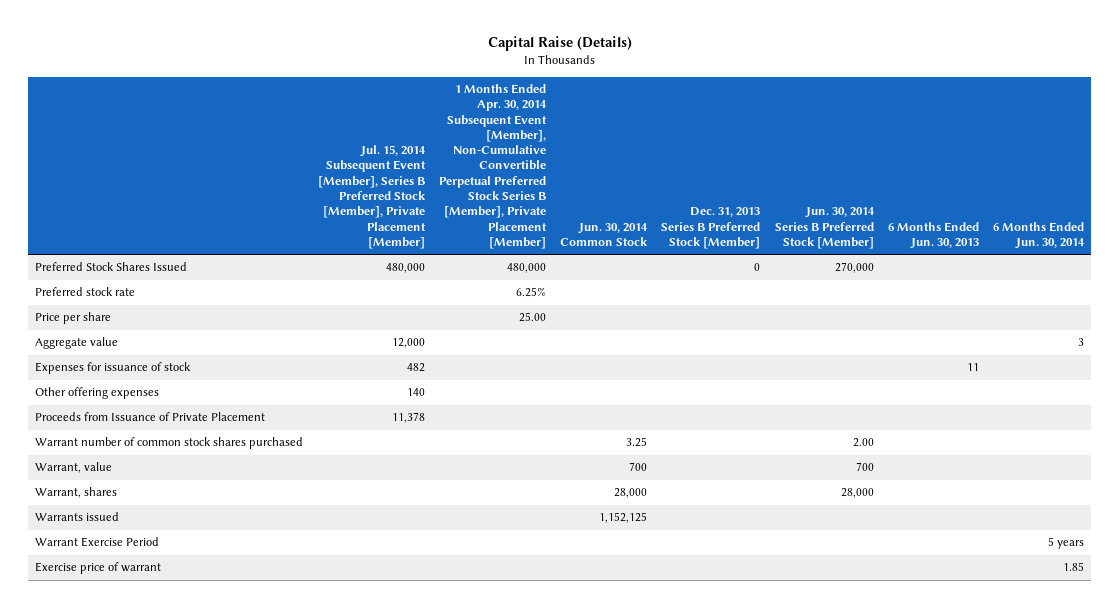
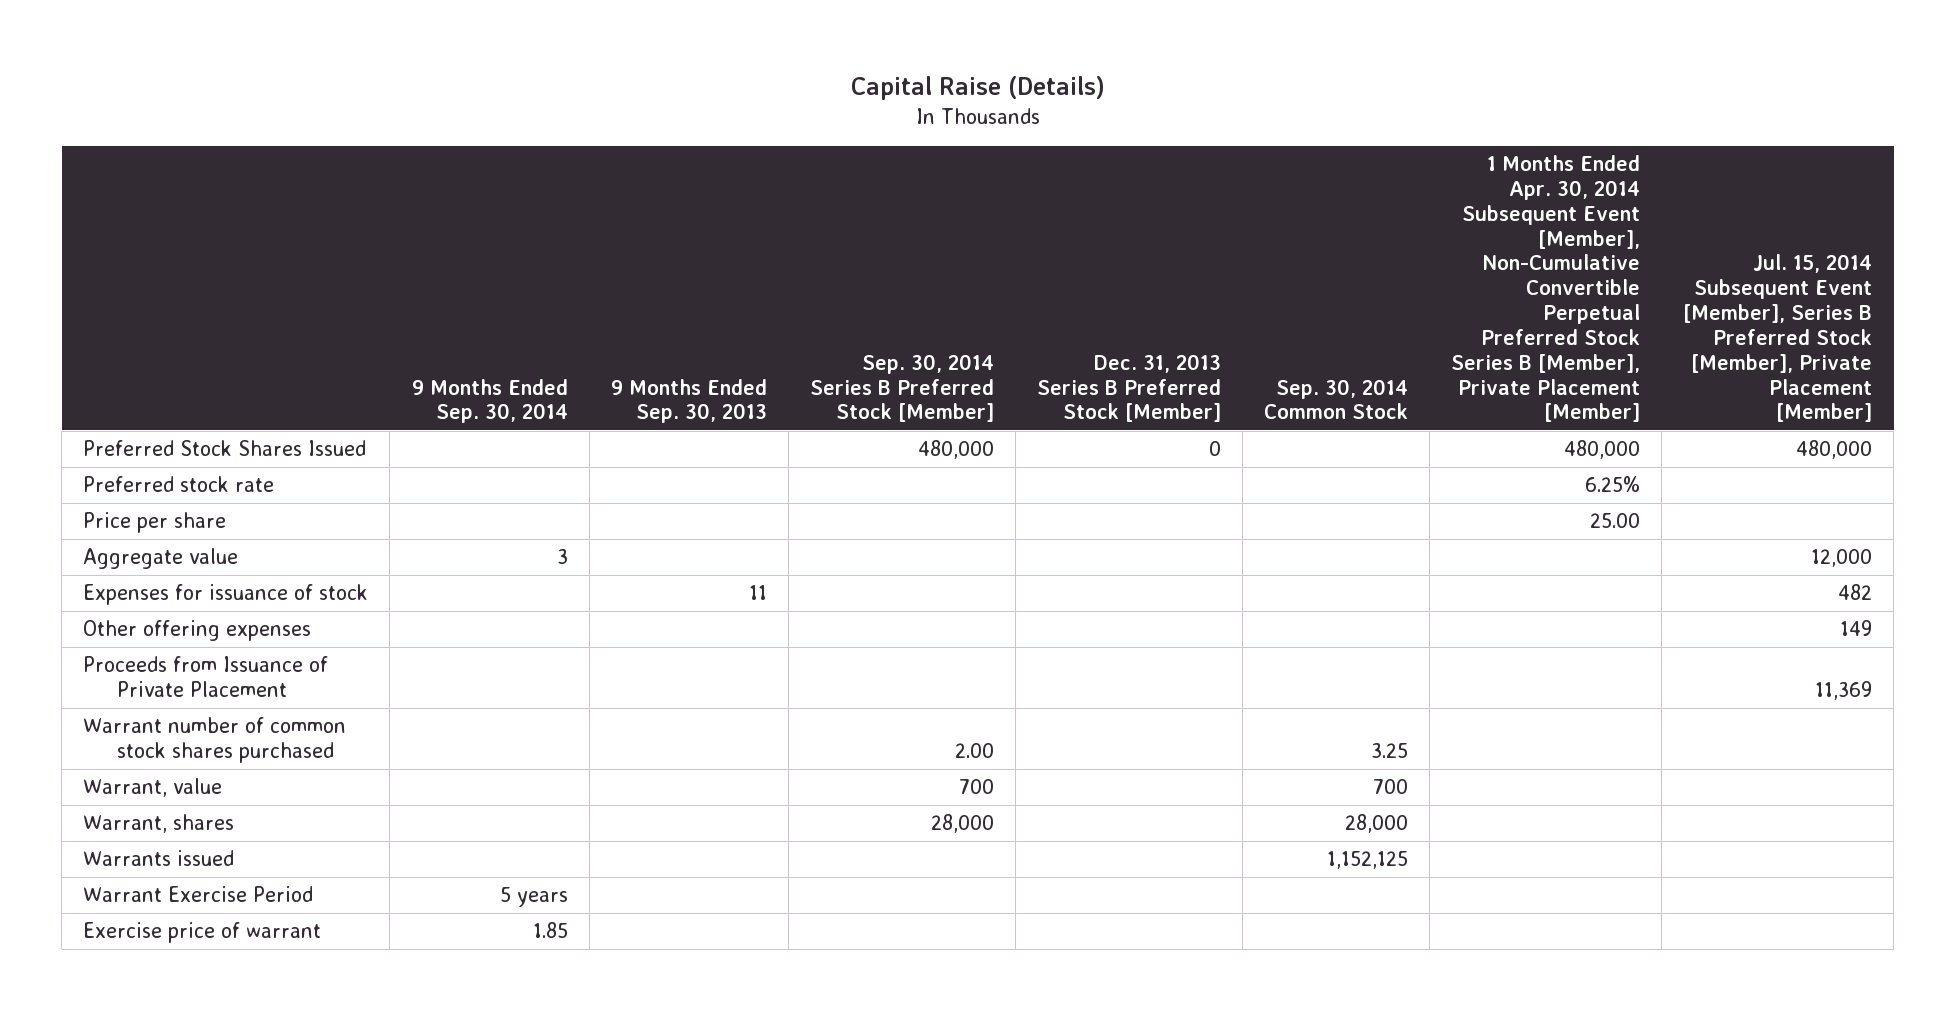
[560,222,649,246] Jun. 30, 2014 Common Stock -> none
[774,207,875,249] Jun. 30, 2014 Series B Preferred Stock [Member] -> none
[887,221,979,249] 6 Months Ended Jun. 30, 2013 -> none
[993,221,1086,249] 6 Months Ended Jun. 30, 2014 -> none
none -> [411,378,568,424] 9 Months Ended Sep. 30, 2014
none -> [610,378,767,424] 9 Months Ended Sep. 30, 2013
none -> [809,353,994,423] Sep. 30, 2014 Series B Preferred Stock [Member]
none -> [1264,378,1409,420] Sep. 30, 2014 Common Stock
[406,388,425,397] 140 -> [1840,620,1873,637] 149
[391,412,425,424] 11,378 -> [1815,681,1873,701] 11,369

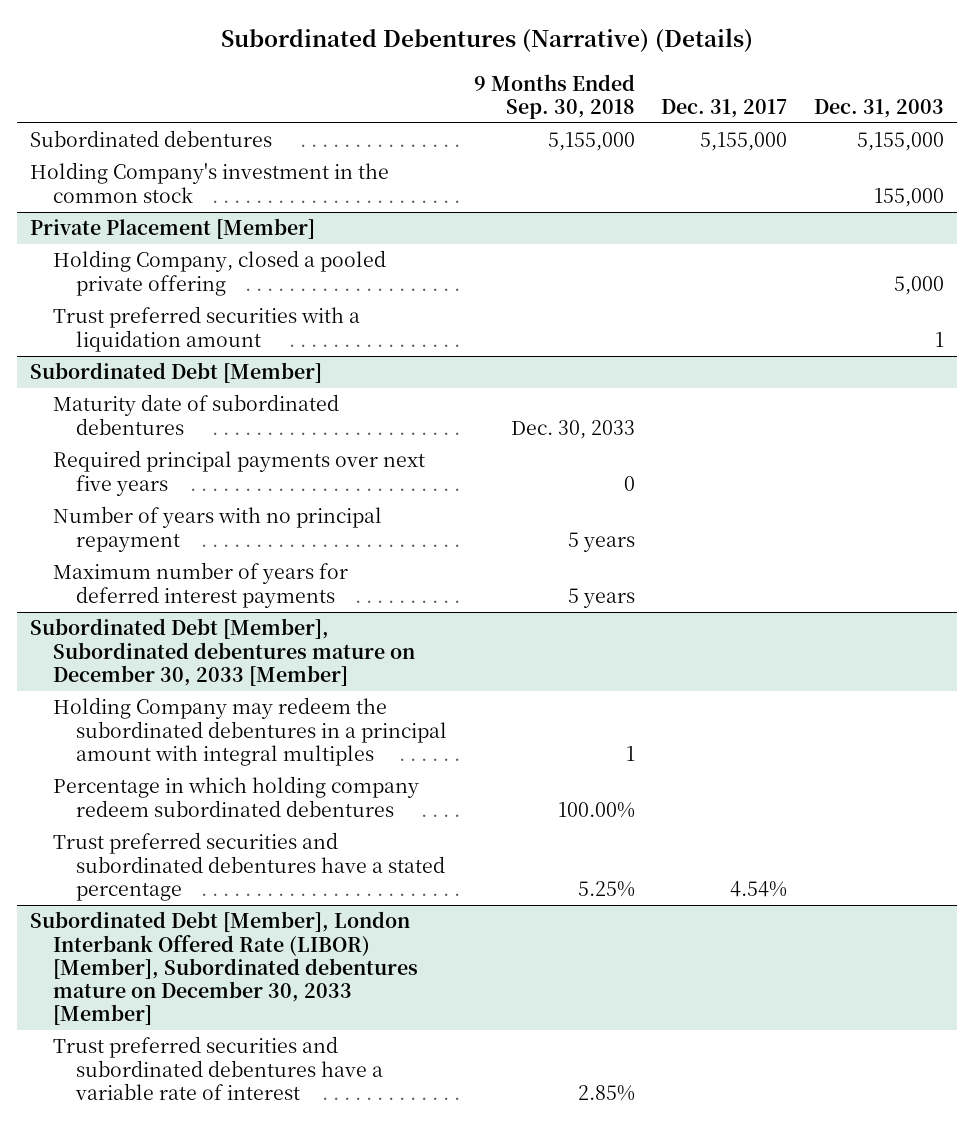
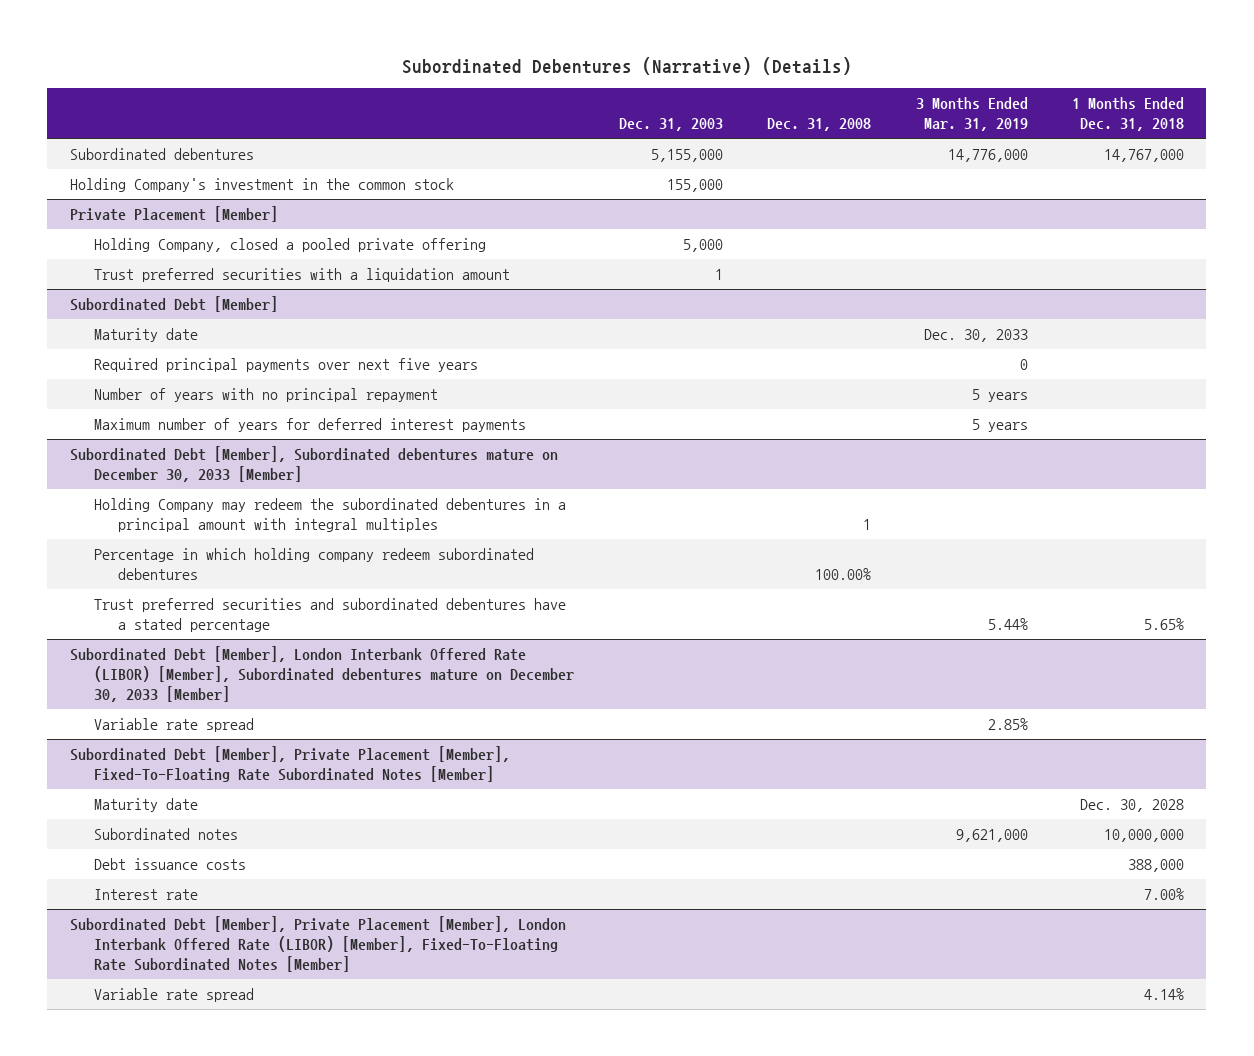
[473,73,635,119] 9 Months Ended Sep. 30, 2018 -> none
[661,98,788,118] Dec. 31, 2017 -> none
none -> [767,118,872,132] Dec. 31, 2008
none -> [915,97,1028,132] 3 Months Ended Mar. 31, 2019
none -> [1072,97,1185,132] 1 Months Ended Dec. 31, 2018
[53,394,340,435] Maturity date of subordinated debentures -> [94,328,199,343] Maturity date
[53,1036,384,1100] Trust preferred securities and subordinated debentures have a variable rate of interest -> [94,718,255,733] Variable rate spread
none -> [69,746,510,783] Subordinated Debt [Member], Private Placement [Member], Fixed-To-Floating Rate Subordinated Notes [Member]
none -> [94,798,199,813] Maturity date
none -> [94,828,239,841] Subordinated notes
none -> [94,858,247,871] Debt issuance costs
none -> [94,889,199,901] Interest rate
none -> [69,916,566,972] Subordinated Debt [Member], Private Placement [Member], London Interbank Offered Rate (LIBOR) [Member], Fixed-To-Floating Rate Subordinated Notes [Member]
none -> [94,988,255,1003] Variable rate spread

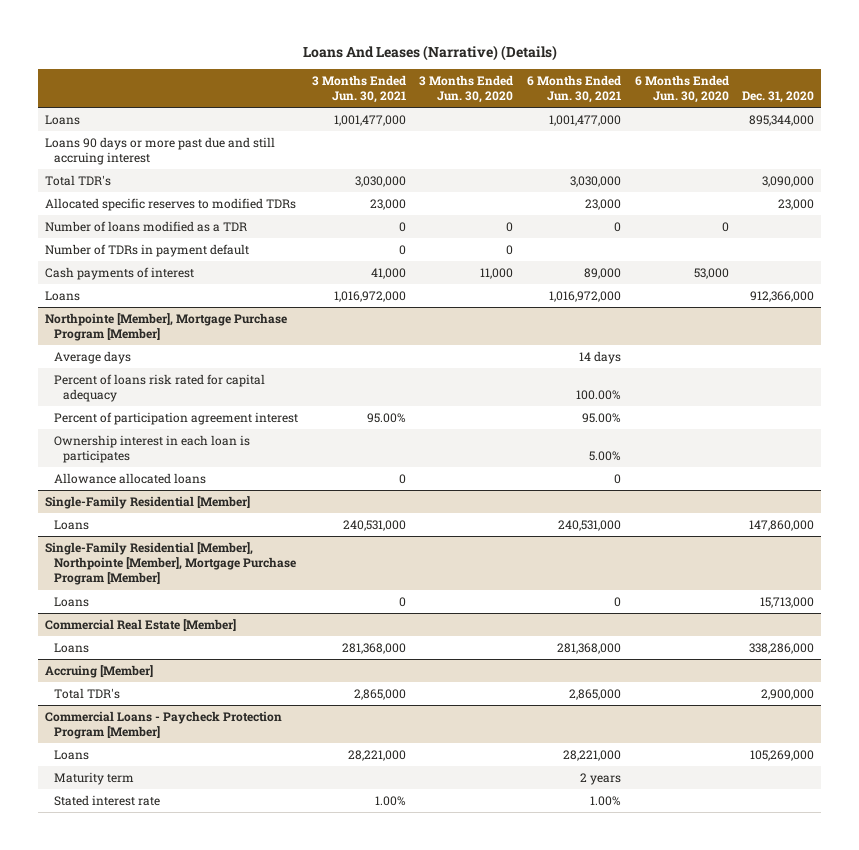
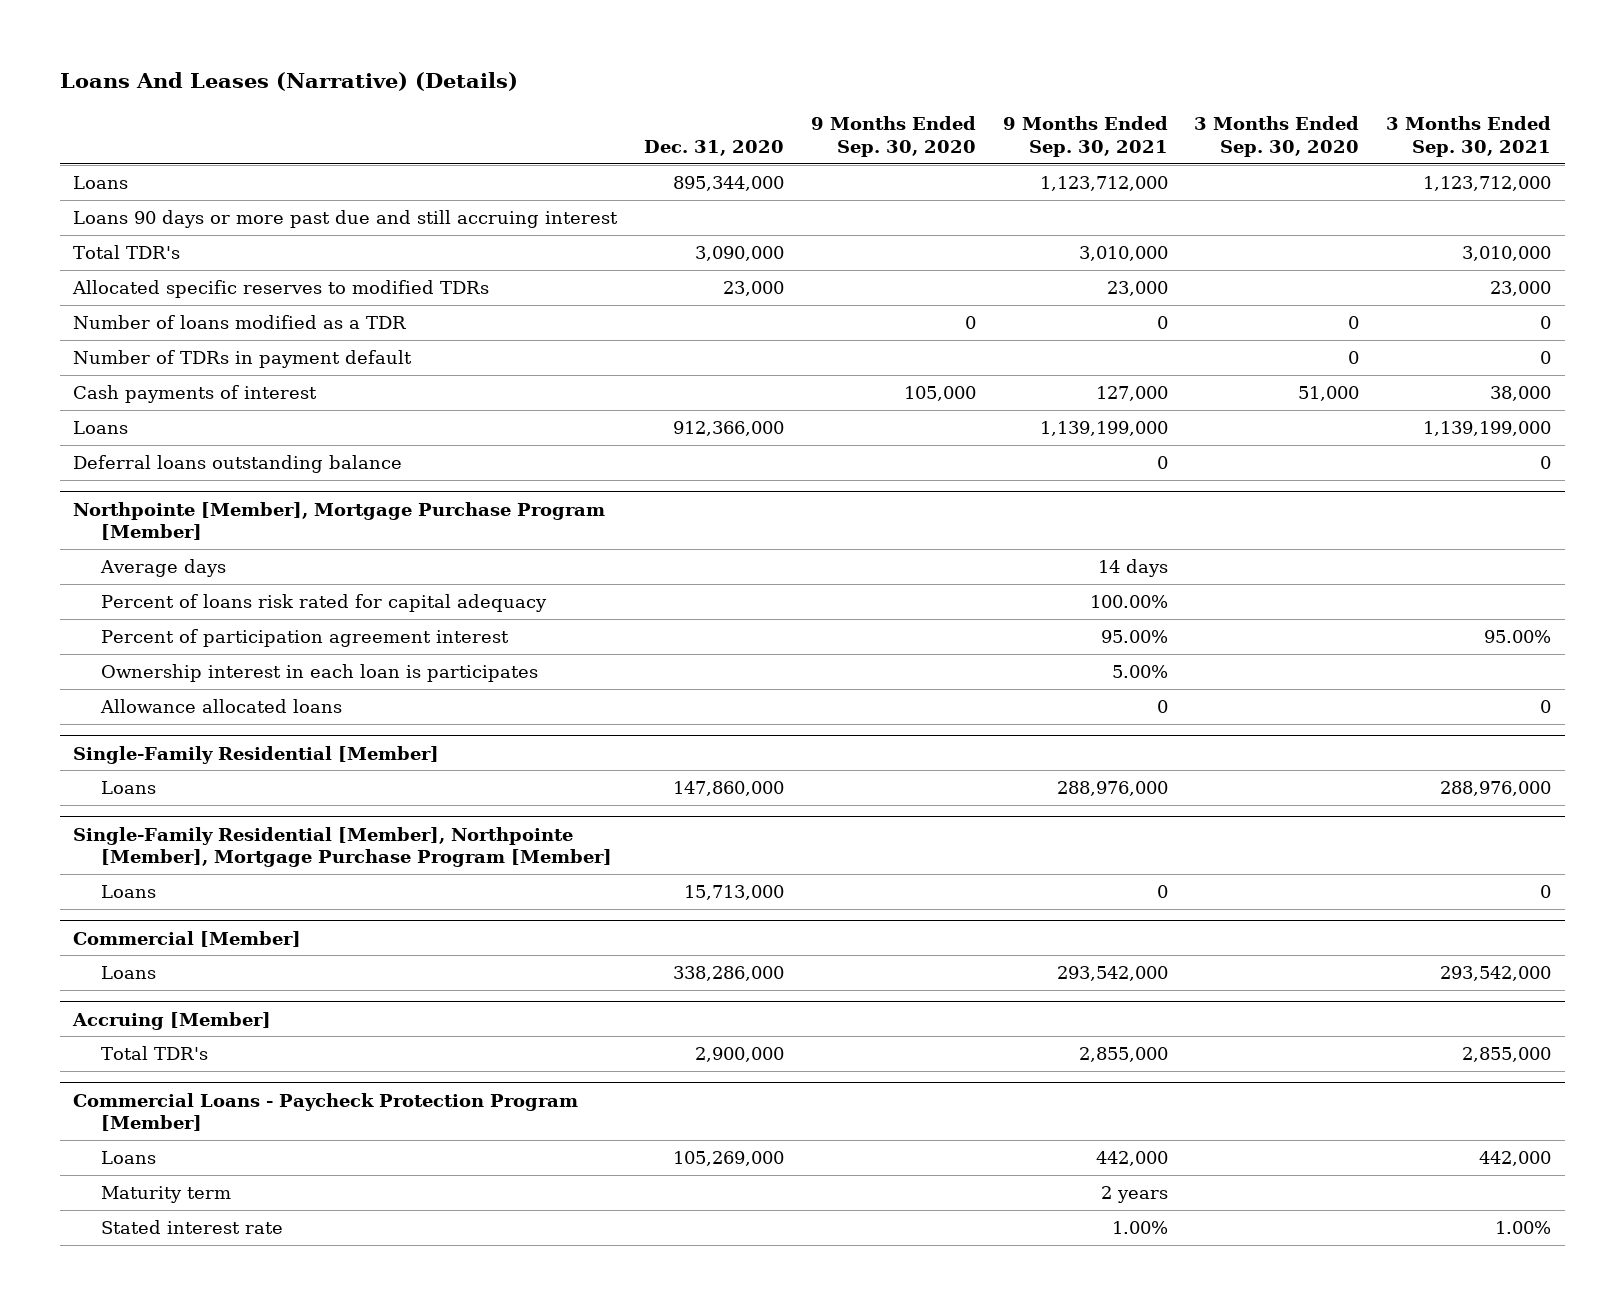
[311,74,406,104] 3 Months Ended Jun. 30, 2021 -> none
[419,74,514,104] 3 Months Ended Jun. 30, 2020 -> none
[527,74,622,104] 6 Months Ended Jun. 30, 2021 -> none
[634,74,729,104] 6 Months Ended Jun. 30, 2020 -> none
none -> [810,116,976,157] 9 Months Ended Sep. 30, 2020
none -> [1002,116,1168,157] 9 Months Ended Sep. 30, 2021
none -> [1194,116,1360,157] 3 Months Ended Sep. 30, 2020
none -> [1386,116,1552,157] 3 Months Ended Sep. 30, 2021
none -> [73,455,403,474] Deferral loans outstanding balance
[44,618,236,631] Commercial Real Estate [Member] -> [73,930,302,947] Commercial [Member]

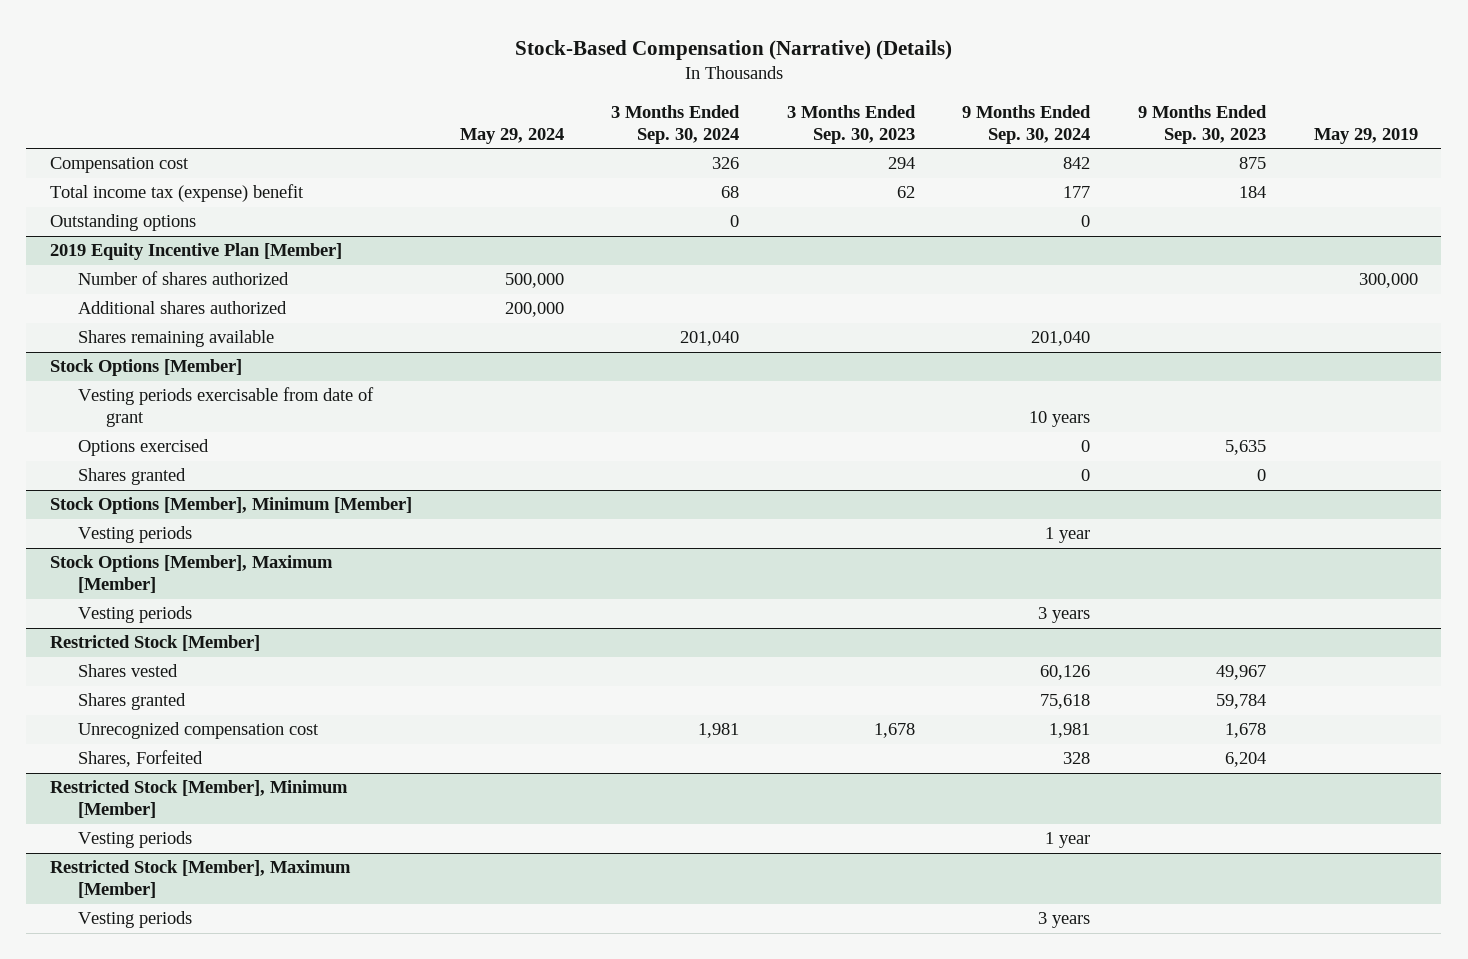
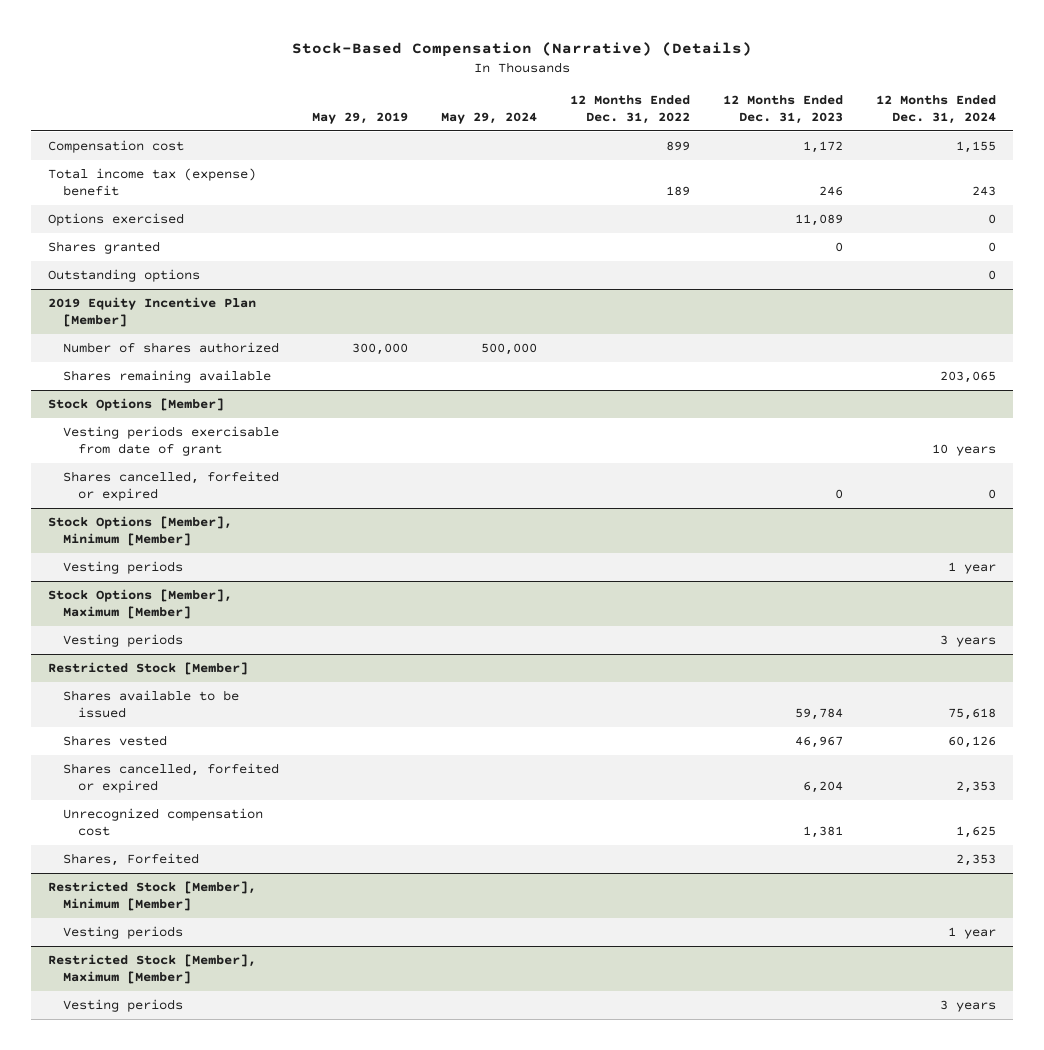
[611,105,741,144] 3 Months Ended Sep. 30, 2024 -> none
[786,105,916,144] 3 Months Ended Sep. 30, 2023 -> none
[962,105,1092,144] 9 Months Ended Sep. 30, 2024 -> none
[1138,105,1268,144] 9 Months Ended Sep. 30, 2023 -> none
none -> [570,95,691,125] 12 Months Ended Dec. 31, 2022
none -> [723,95,844,125] 12 Months Ended Dec. 31, 2023
none -> [876,95,997,125] 12 Months Ended Dec. 31, 2024
none -> [47,213,184,227] Options exercised
none -> [47,241,160,255] Shares granted
[77,301,287,315] Additional shares authorized -> none
[77,439,209,457] Options exercised -> none
[77,468,186,486] Shares granted -> none
none -> [62,471,279,502] Shares cancelled, forfeited or expired
none -> [62,690,239,719] Shares available to be issued
[77,693,186,711] Shares granted -> none
none -> [62,763,279,794] Shares cancelled, forfeited or expired

